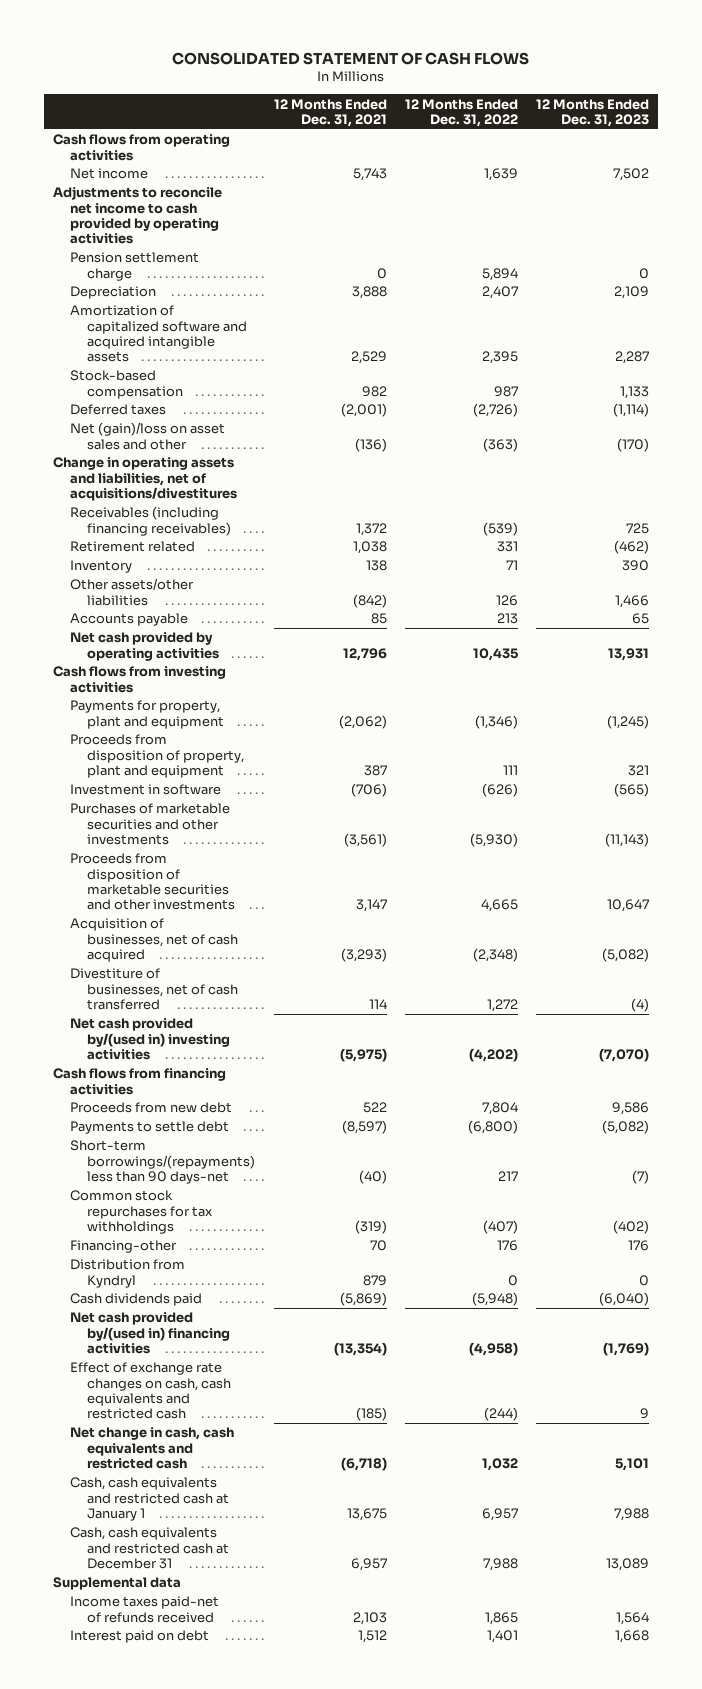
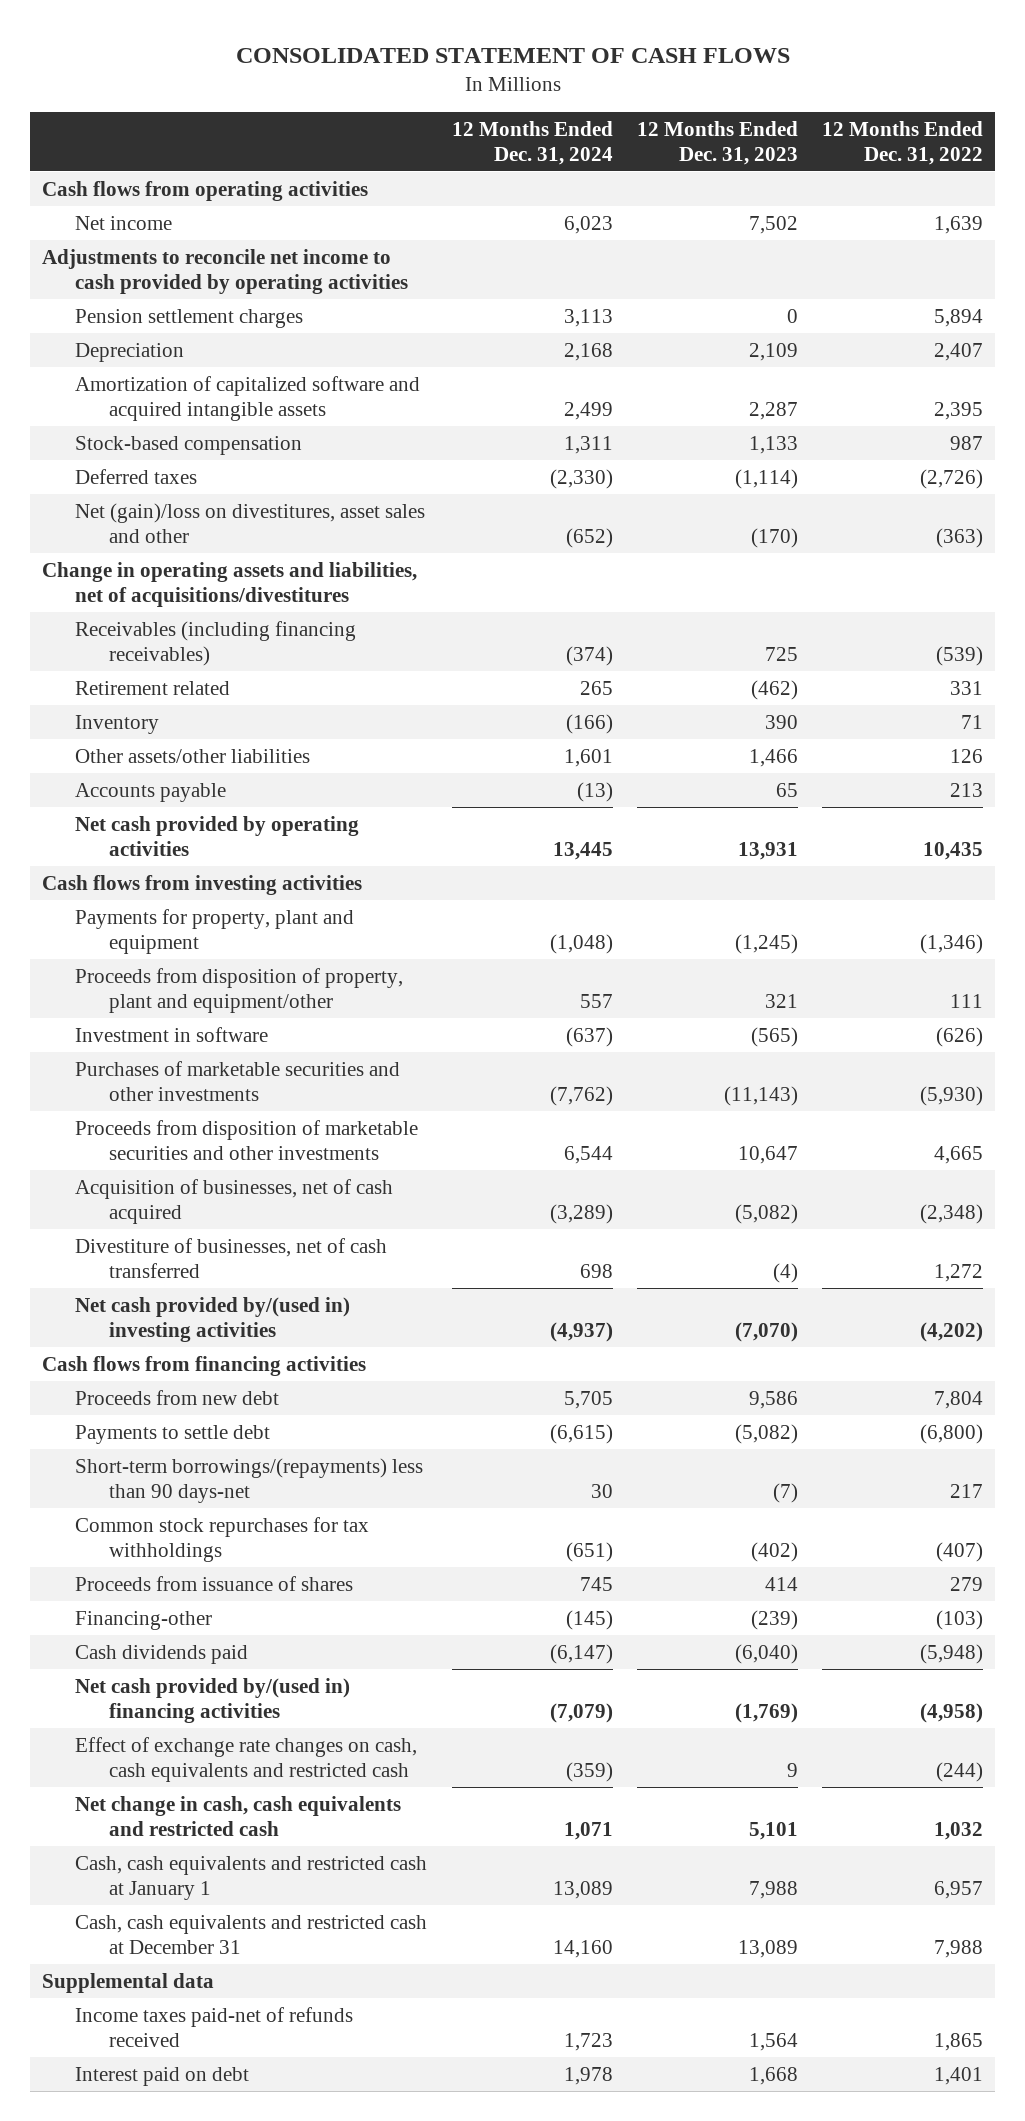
[273,98,387,127] 12 Months Ended Dec. 31, 2021 -> none
none -> [451,120,613,165] 12 Months Ended Dec. 31, 2024
[70,252,200,281] Pension settlement charge -> [75,308,304,328] Pension settlement charges
[70,422,226,450] Net (gain)/loss on asset sales and other -> [75,502,426,543] Net (gain)/loss on divestitures, asset sales and other
[70,734,245,778] Proceeds from disposition of property, plant and equipment -> [75,967,404,1013] Proceeds from disposition of property, plant and equipment/other
[70,1259,186,1288] Distribution from Kyndryl -> none
none -> [75,1575,354,1591] Proceeds from issuance of shares
[496,1240,518,1252] 176 -> [936,1609,984,1630] (103)
[627,1240,649,1252] 176 -> [750,1609,798,1630] (239)

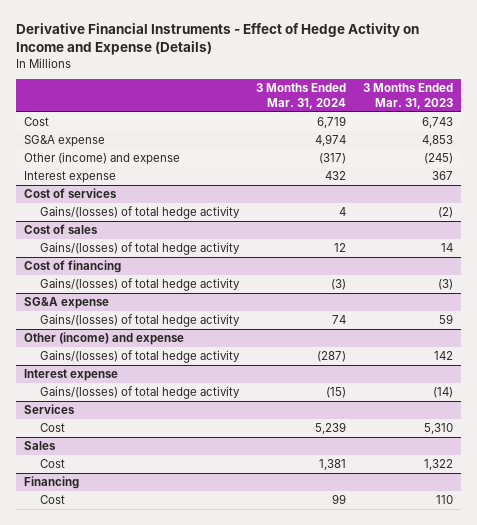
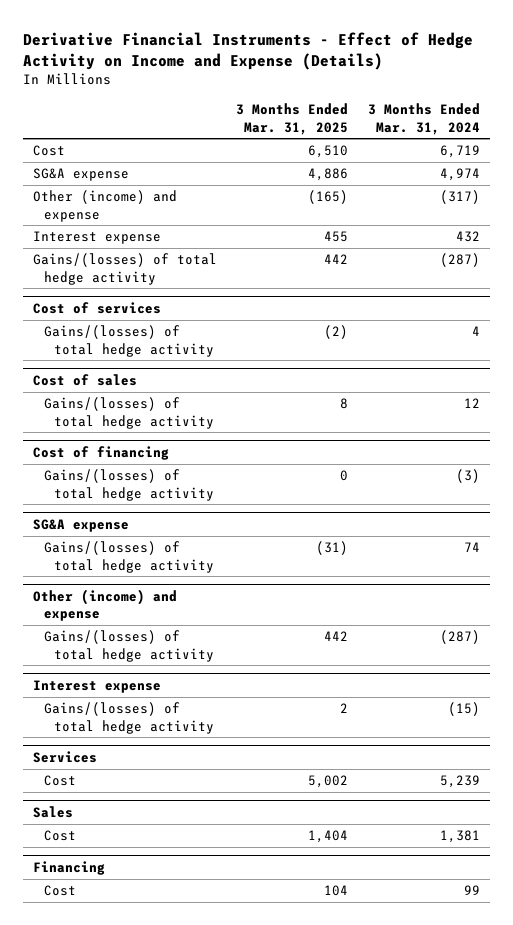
[362,83,453,110] 3 Months Ended Mar. 31, 2023 -> none
none -> [236,103,349,135] 3 Months Ended Mar. 31, 2025
none -> [33,253,218,285] Gains/(losses) of total hedge activity

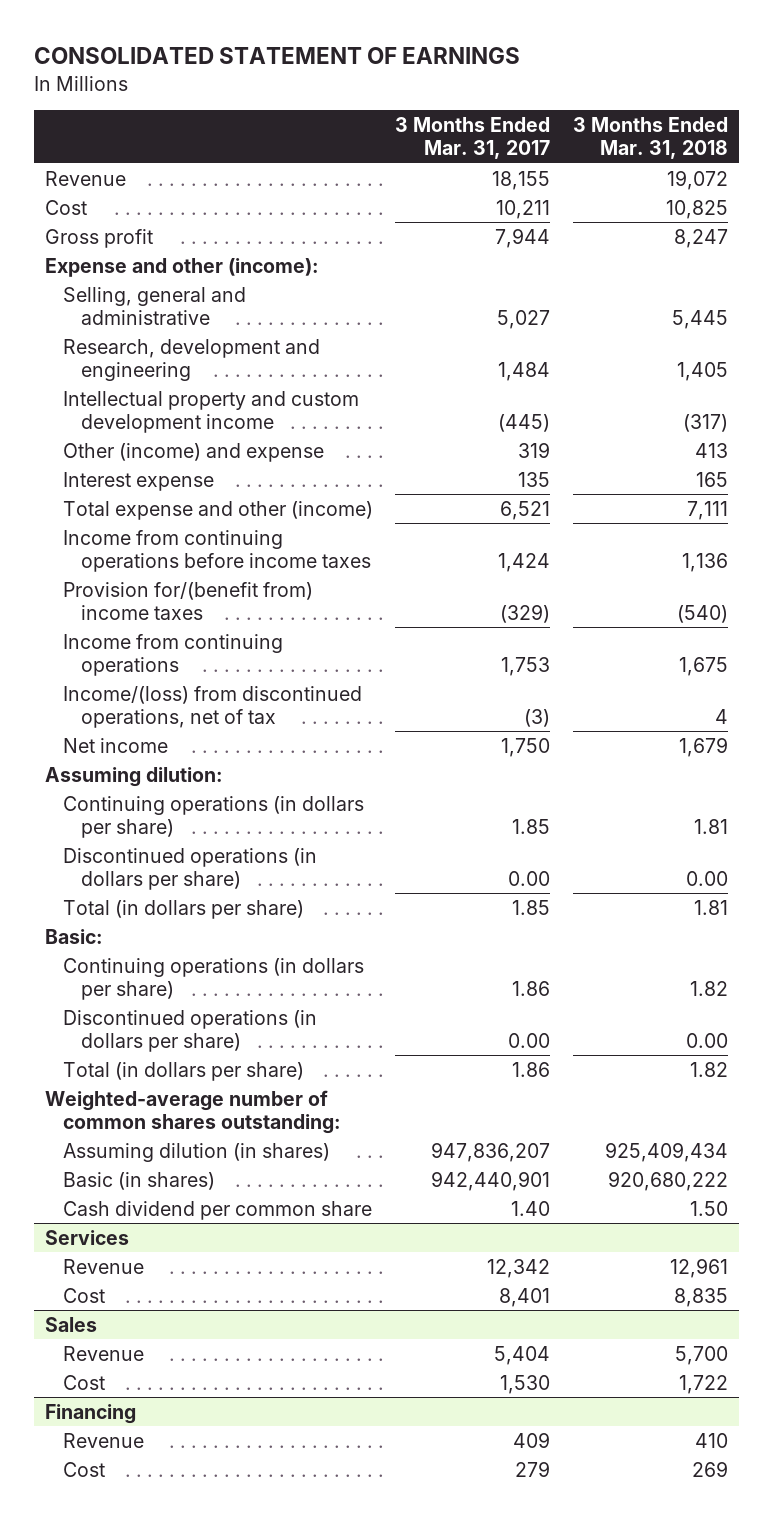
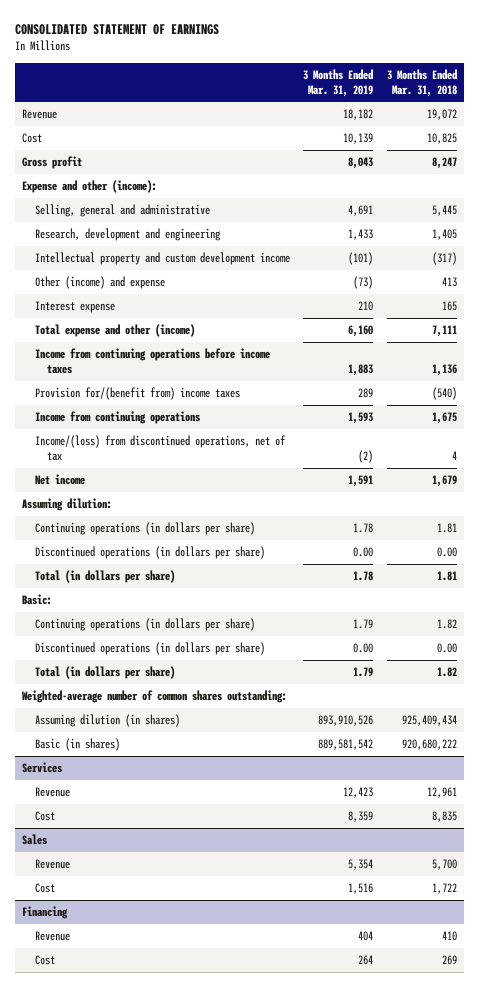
[395,116,551,160] 3 Months Ended Mar. 31, 2017 -> none
none -> [303,68,374,97] 3 Months Ended Mar. 31, 2019
[62,1200,372,1220] Cash dividend per common share -> none

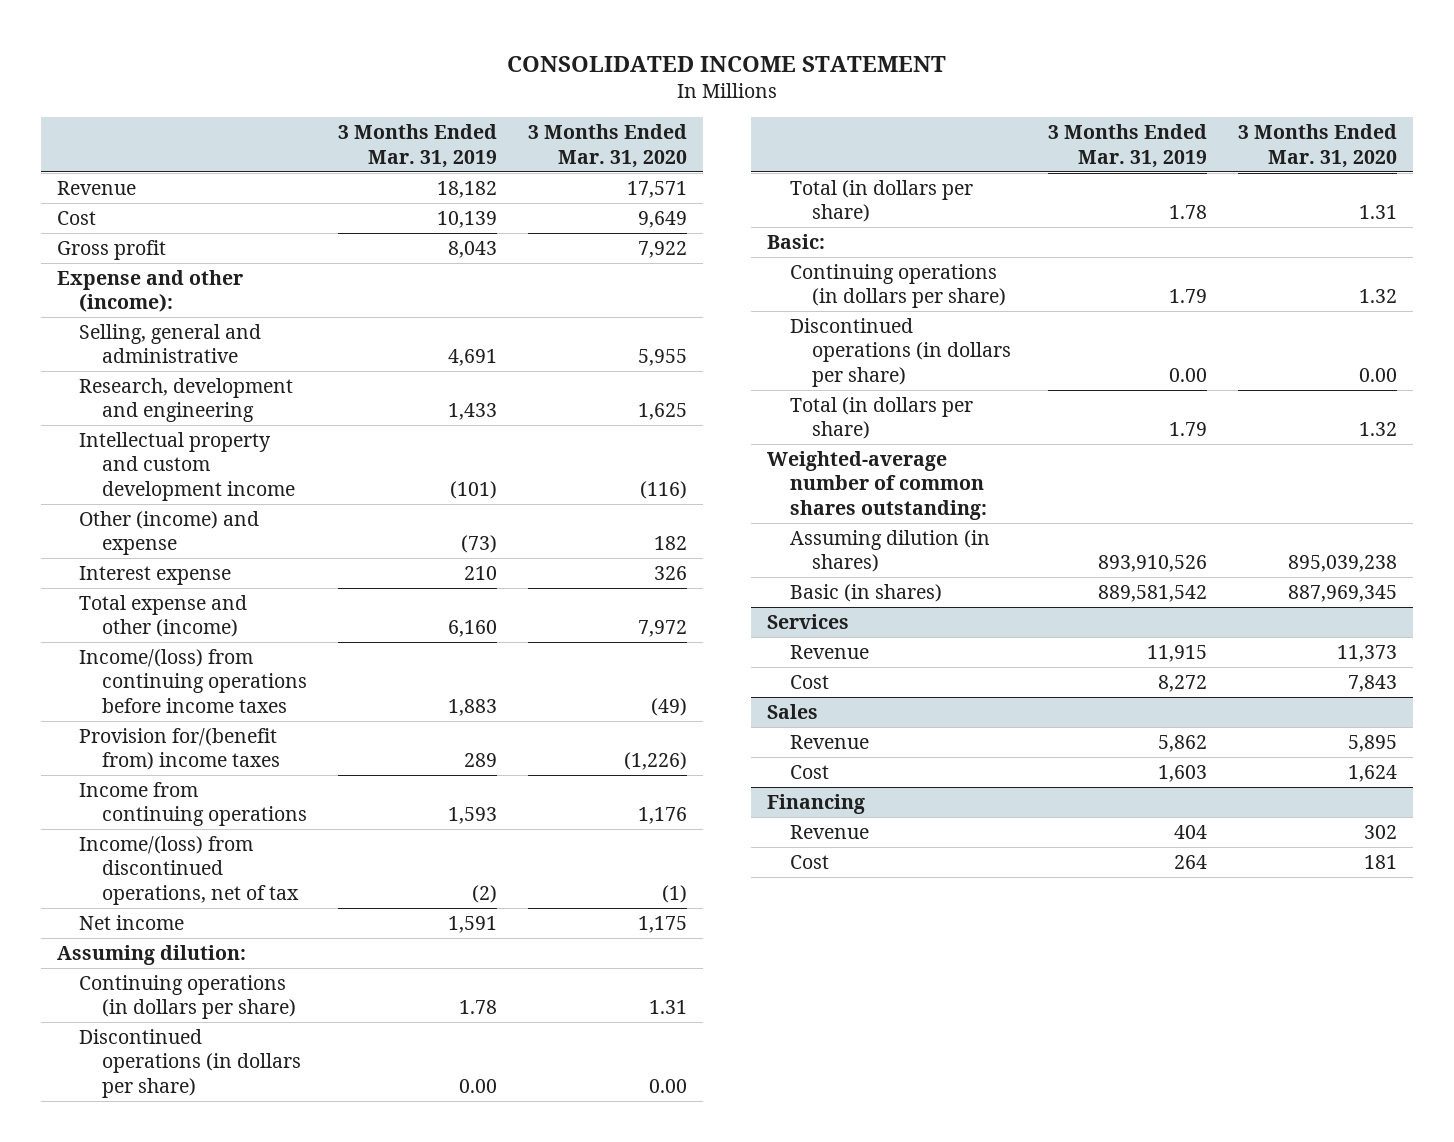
[15,23,220,35] CONSOLIDATED STATEMENT OF EARNINGS -> [507,55,947,72] CONSOLIDATED INCOME STATEMENT
[387,68,458,97] 3 Months Ended Mar. 31, 2018 -> none
none -> [528,124,688,168] 3 Months Ended Mar. 31, 2020
[34,348,270,375] Income from continuing operations before income taxes -> [79,648,307,714] Income/(loss) from continuing operations before income taxes
[343,787,374,799] 12,423 -> [1147,644,1208,662] 11,915
[348,811,374,823] 8,359 -> [1158,674,1208,692] 8,272
[348,859,374,871] 5,354 -> [1158,734,1208,752] 5,862
[348,883,374,895] 1,516 -> [1158,764,1208,782] 1,603

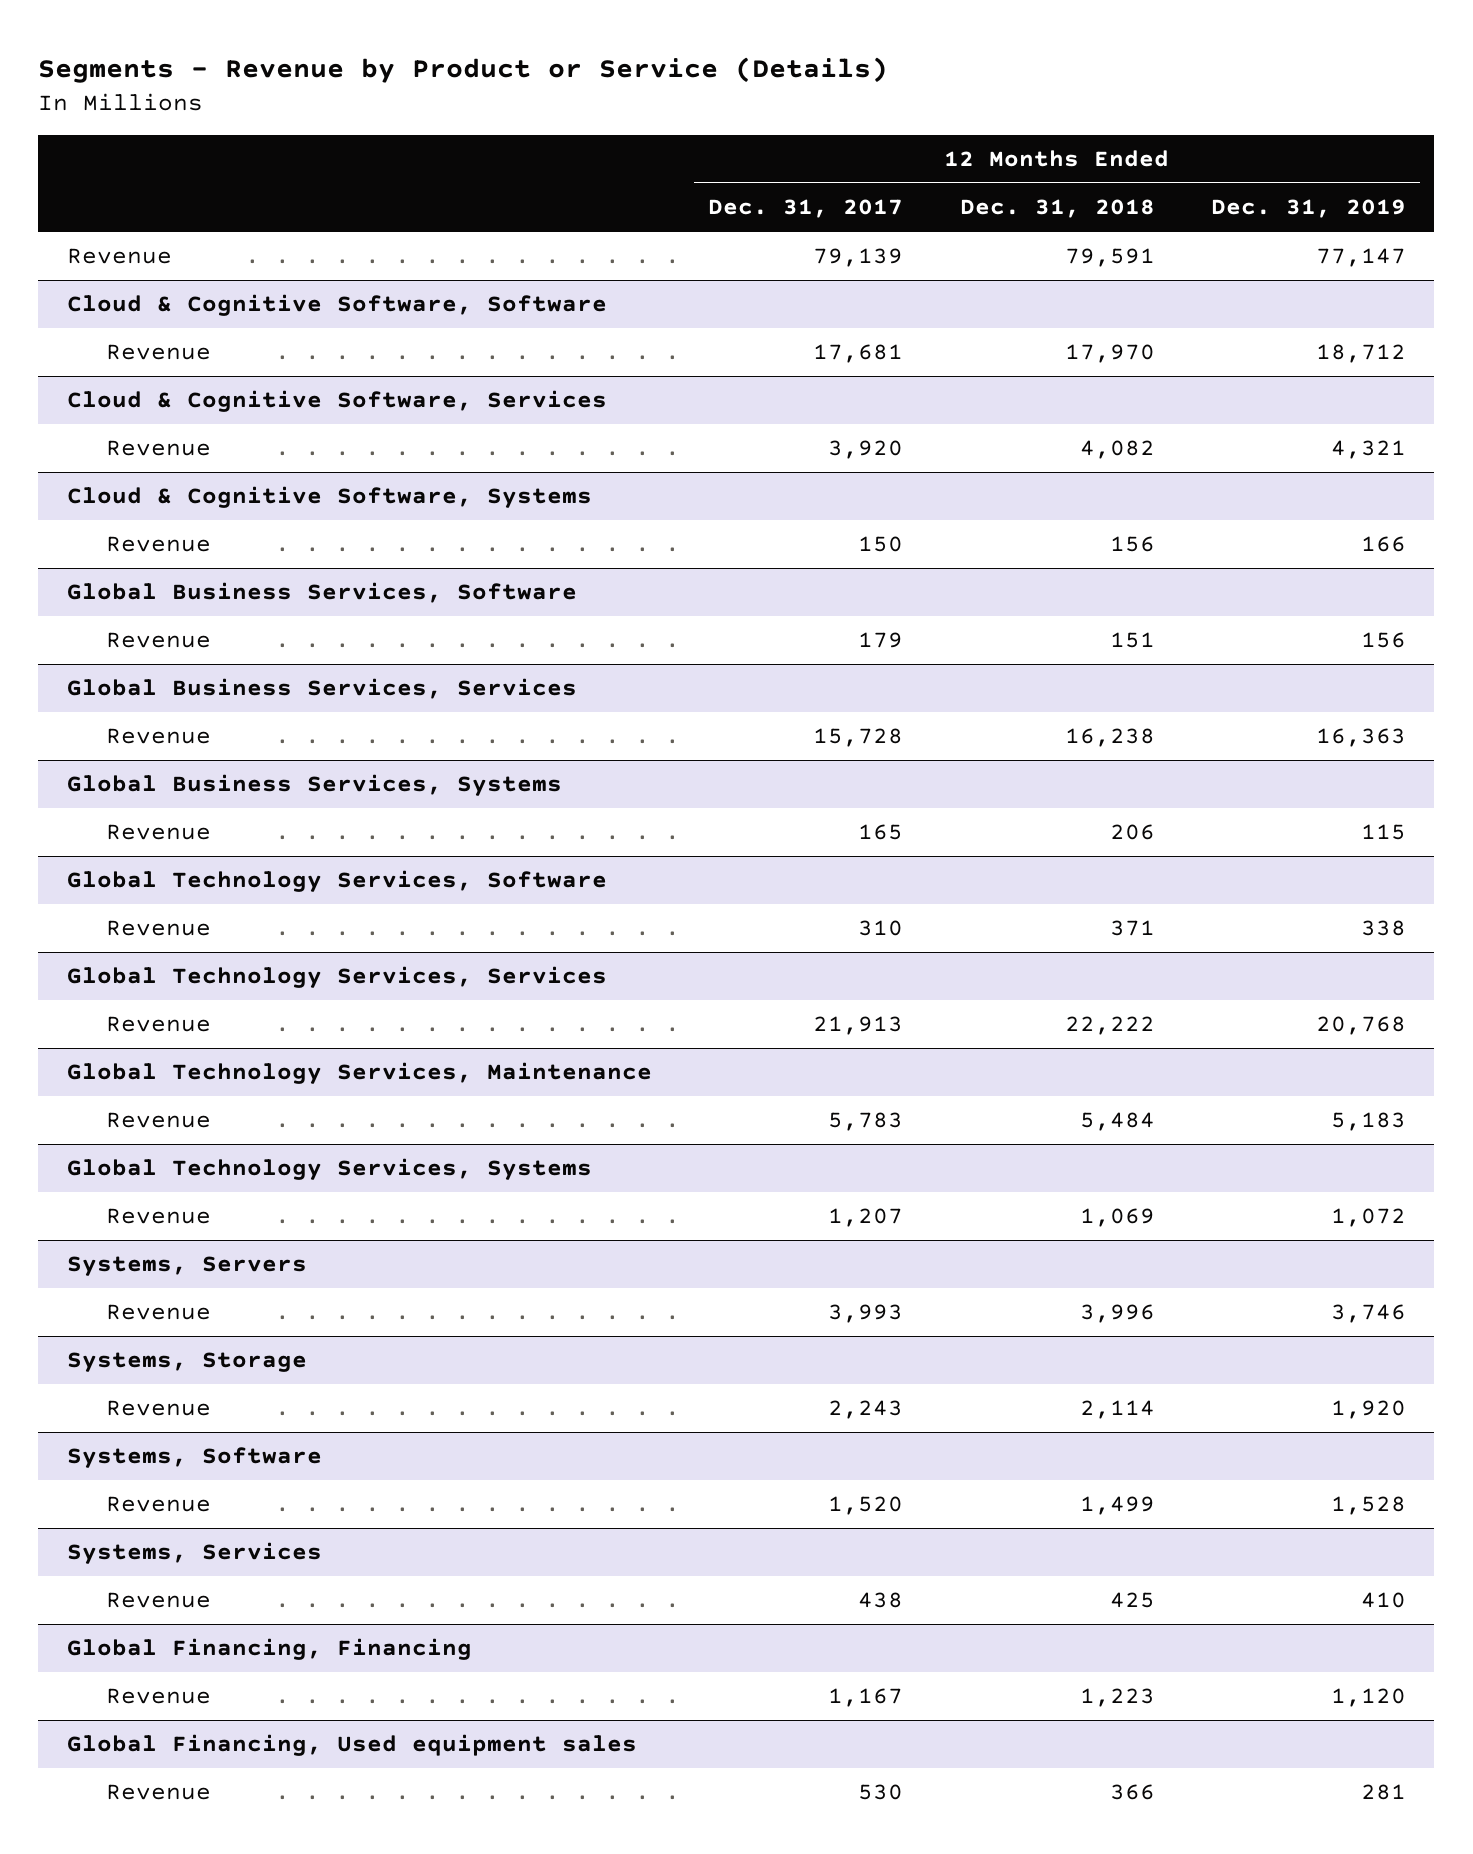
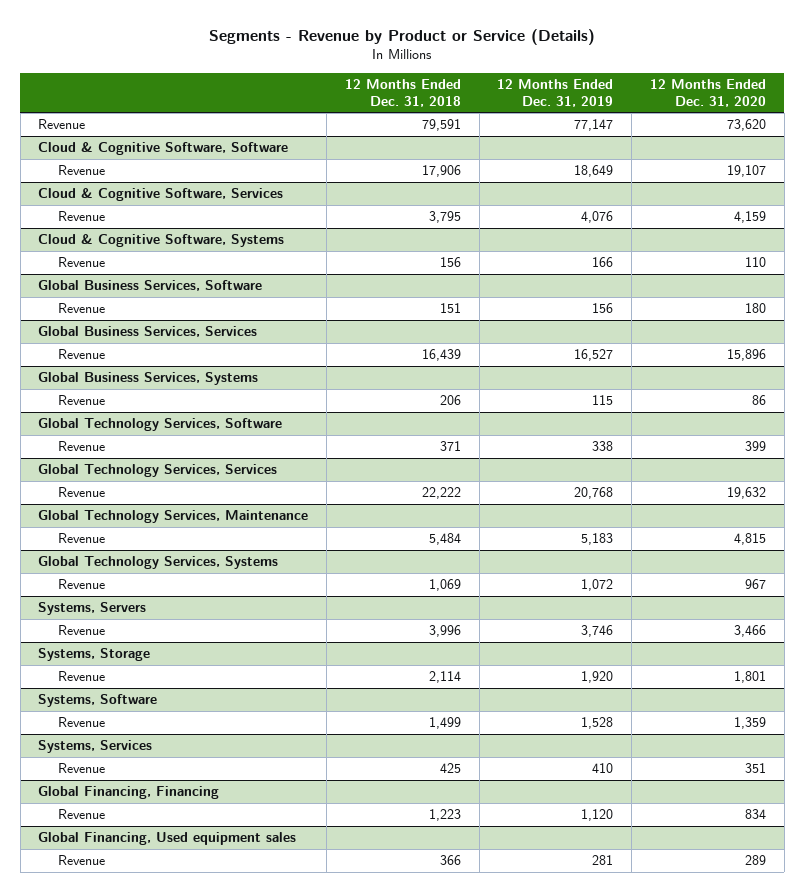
[708,199,904,219] Dec. 31, 2017 -> none
none -> [649,79,766,107] 12 Months Ended Dec. 31, 2020
[1064,344,1155,364] 17,970 -> [421,165,461,178] 17,906
[1316,344,1407,364] 18,712 -> [574,165,614,178] 18,649
[1079,440,1155,460] 4,082 -> [428,211,461,224] 3,795
[1331,440,1407,460] 4,321 -> [581,211,614,224] 4,076
[1064,728,1155,748] 16,238 -> [421,349,461,362] 16,439
[1316,728,1407,748] 16,363 -> [574,349,614,362] 16,527

